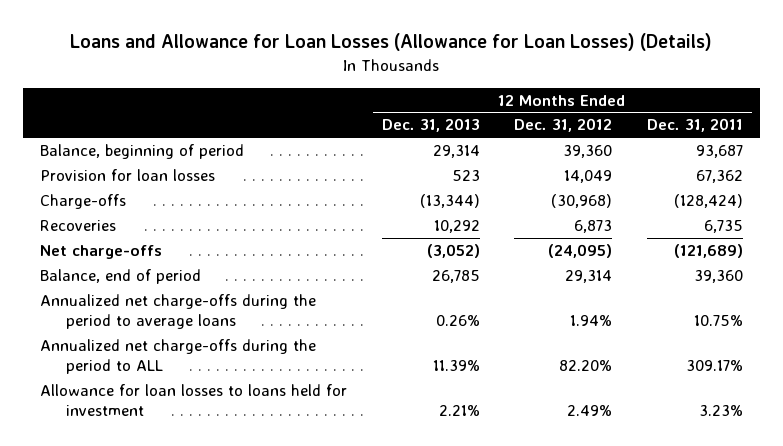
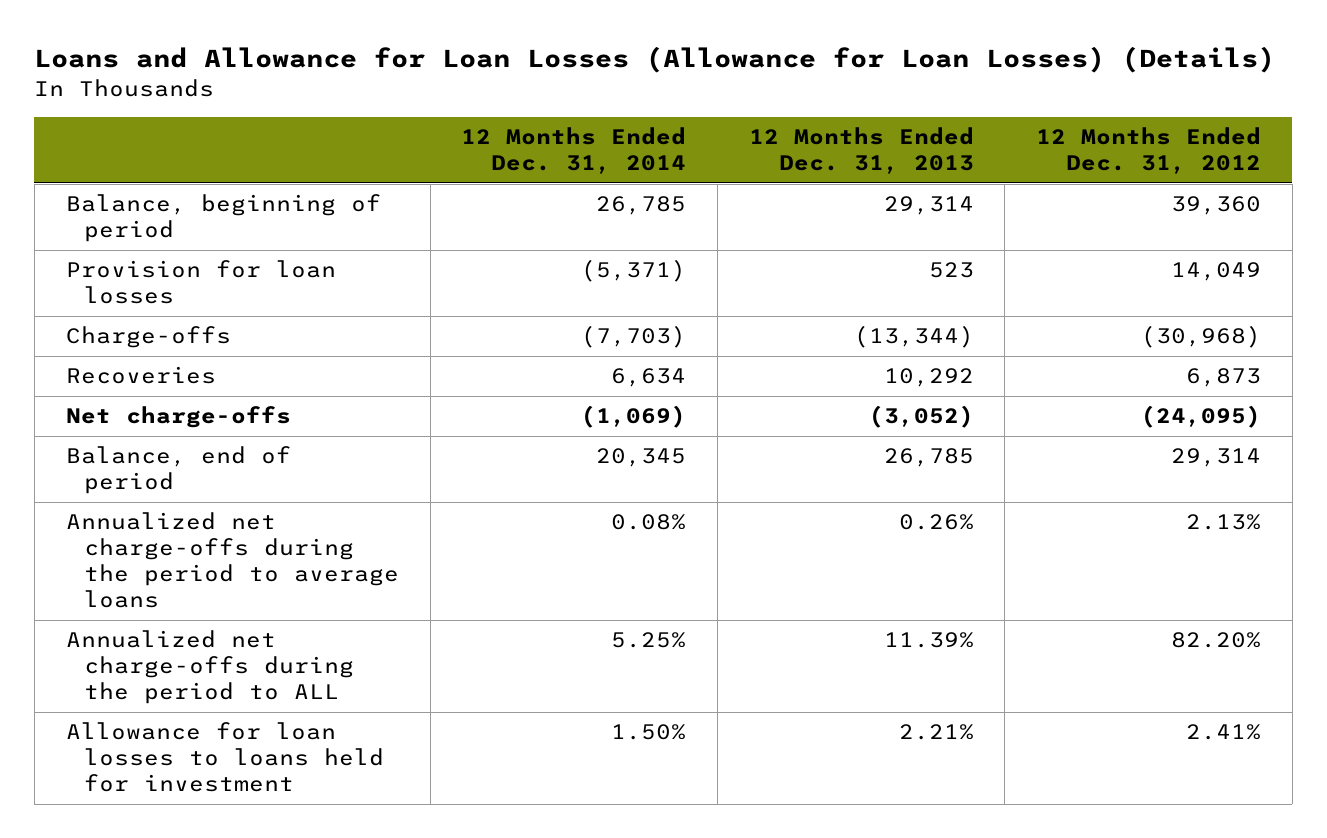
[646,118,743,133] Dec. 31, 2011 -> none
none -> [461,127,687,175] 12 Months Ended Dec. 31, 2014
[570,315,613,327] 1.94% -> [1186,514,1262,531] 2.13%
[567,405,613,417] 2.49% -> [1186,724,1262,741] 2.41%

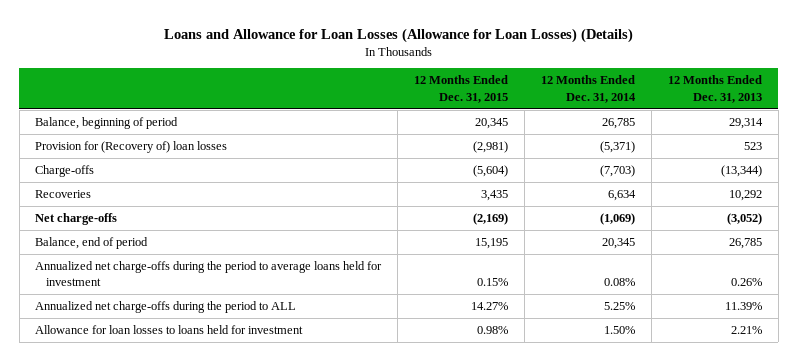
[1036,127,1262,175] 12 Months Ended Dec. 31, 2012 -> none
none -> [414,75,509,103] 12 Months Ended Dec. 31, 2015
[65,260,336,305] Provision for loan losses -> [35,140,228,153] Provision for (Recovery of) loan losses
[65,512,399,609] Annualized net charge-offs during the period to average loans -> [35,260,383,287] Annualized net charge-offs during the period to average loans held for investment

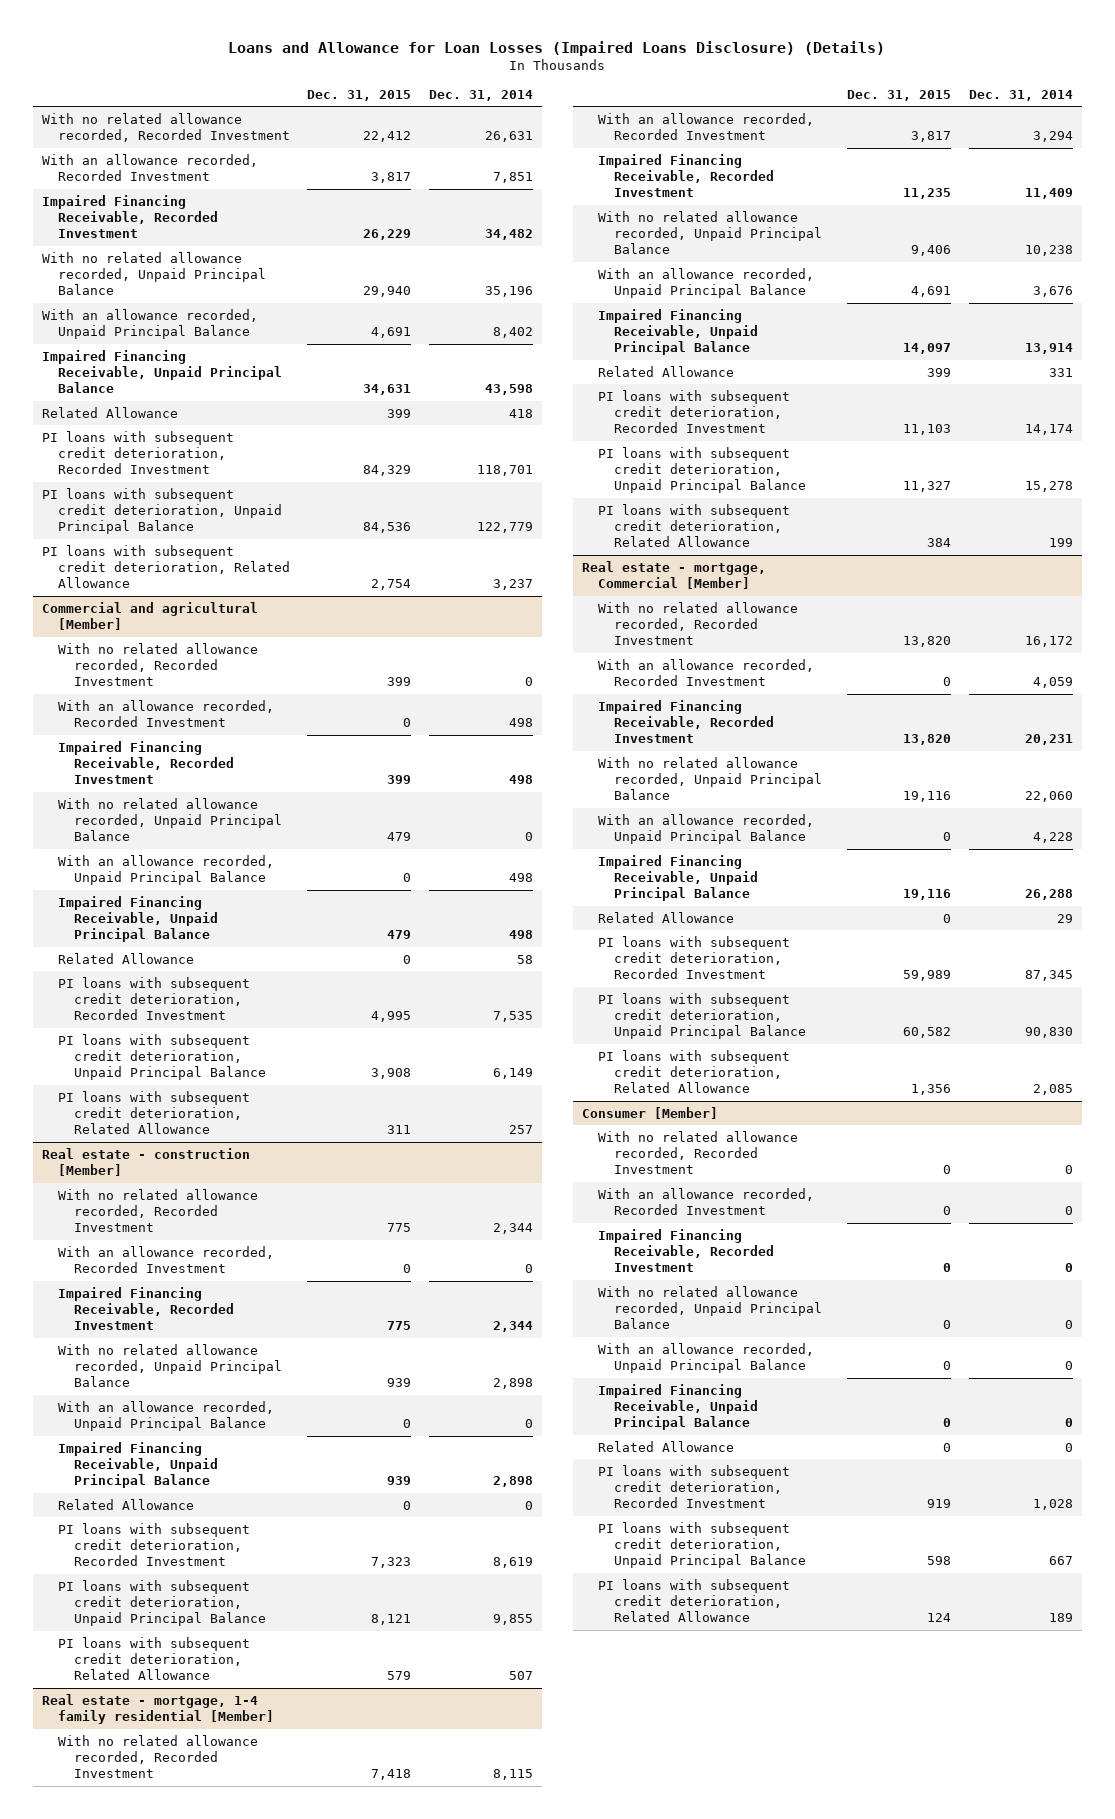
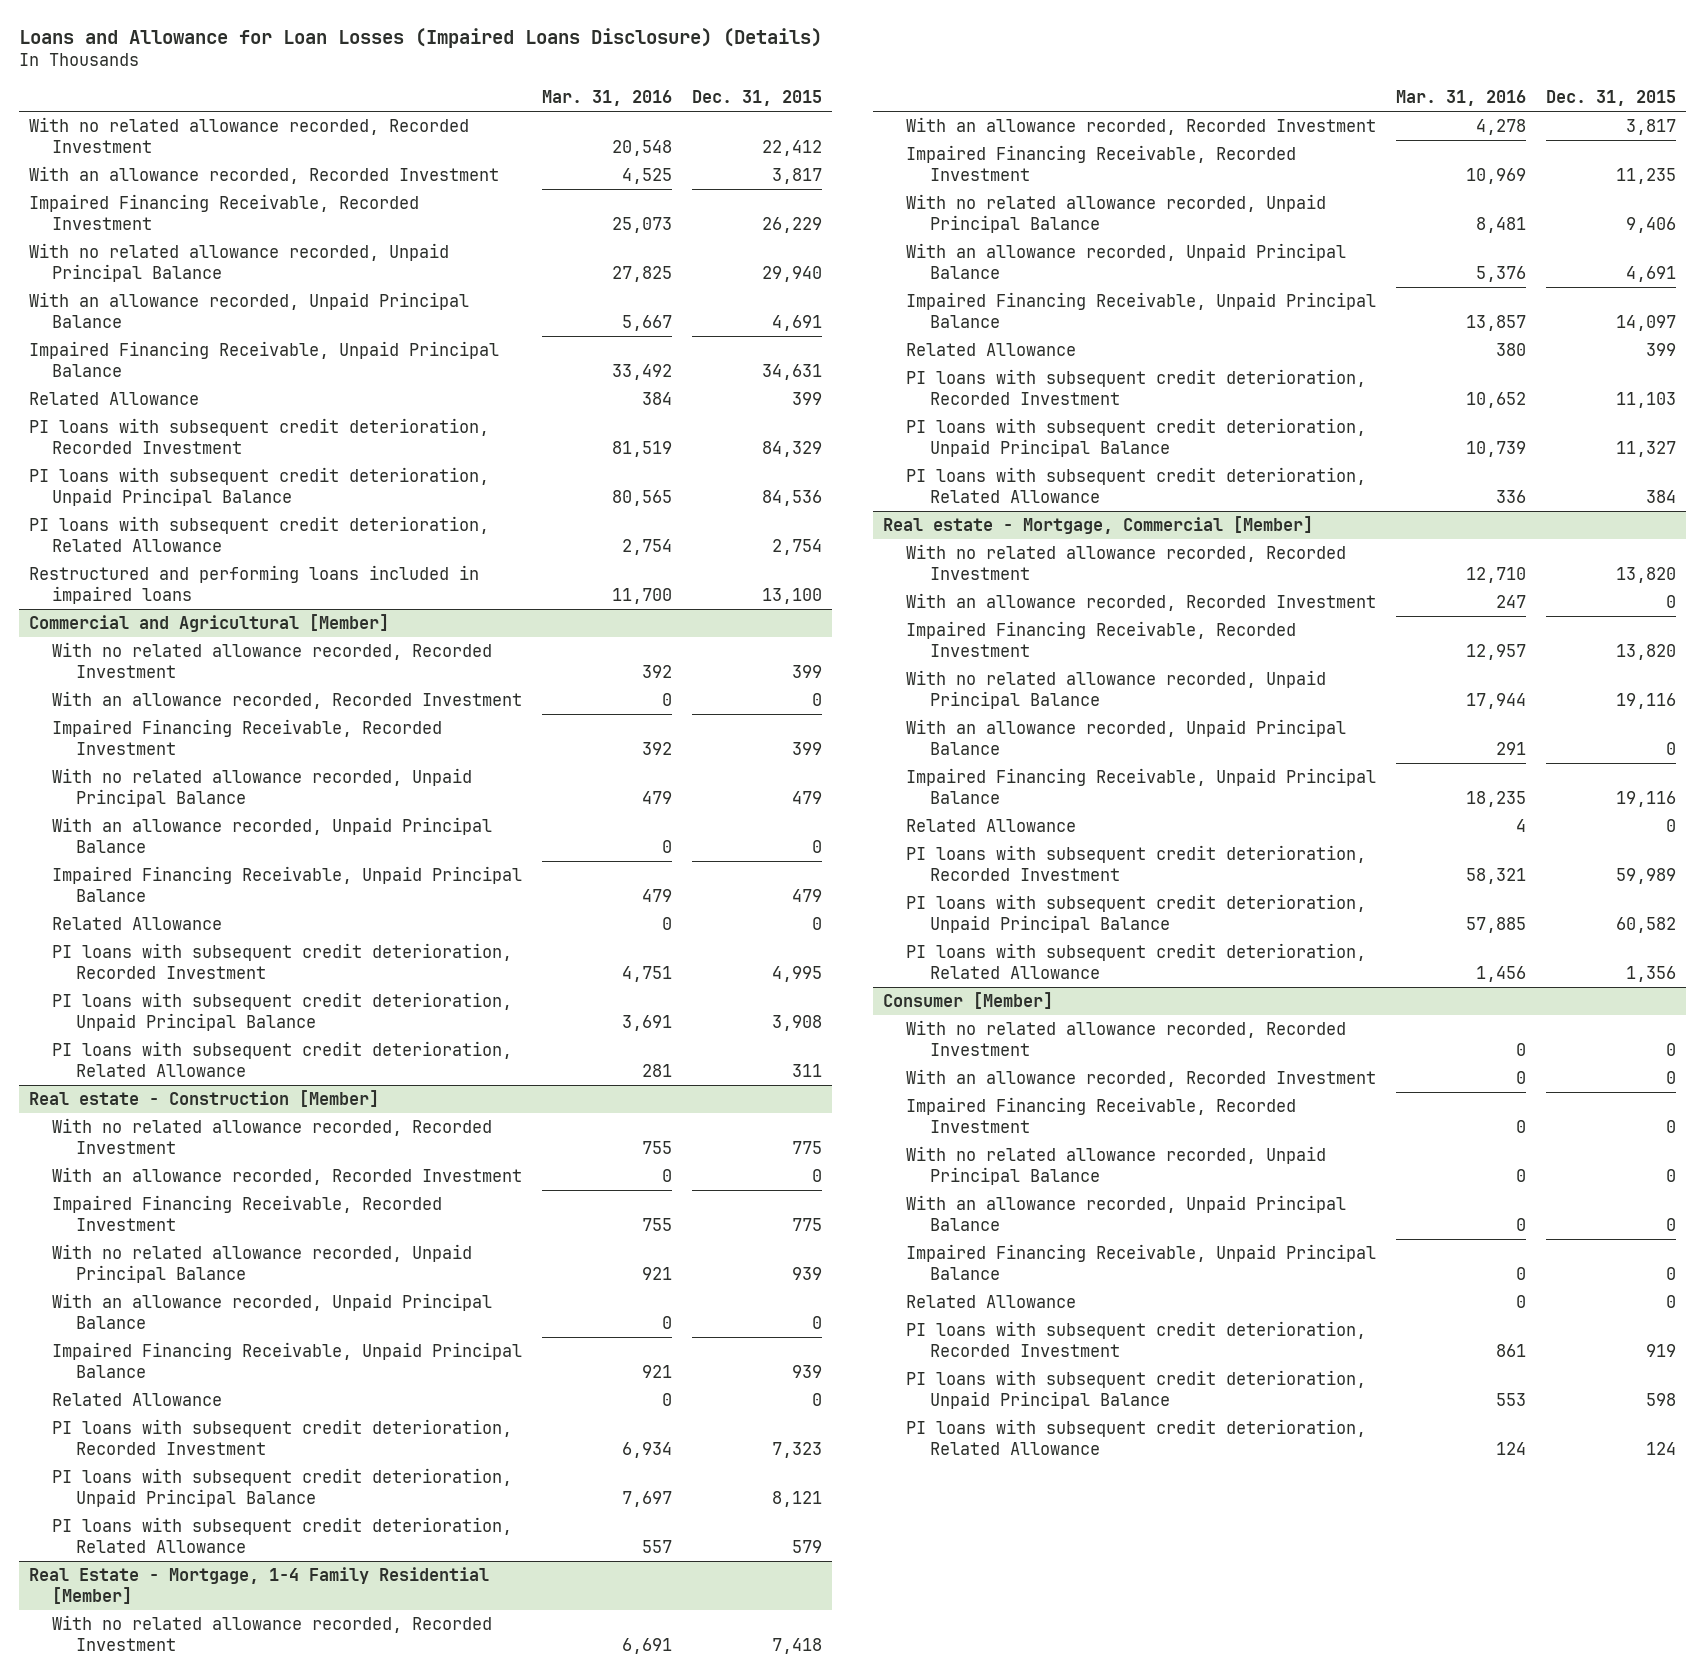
[428,89,533,101] Dec. 31, 2014 -> none
none -> [541,89,672,106] Mar. 31, 2016
none -> [28,565,479,605] Restructured and performing loans included in impaired loans
[41,601,258,631] Commercial and agricultural [Member] -> [28,614,389,633] Commercial and Agricultural [Member]
[41,1147,250,1177] Real estate - construction [Member] -> [28,1090,379,1108] Real estate - Construction [Member]
[41,1693,274,1725] Real estate - mortgage, 1-4 family residential [Member] -> [28,1567,489,1605] Real Estate - Mortgage, 1-4 Family Residential [Member]
[581,560,766,590] Real estate - mortgage, Commercial [Member] -> [882,516,1313,535] Real estate - Mortgage, Commercial [Member]

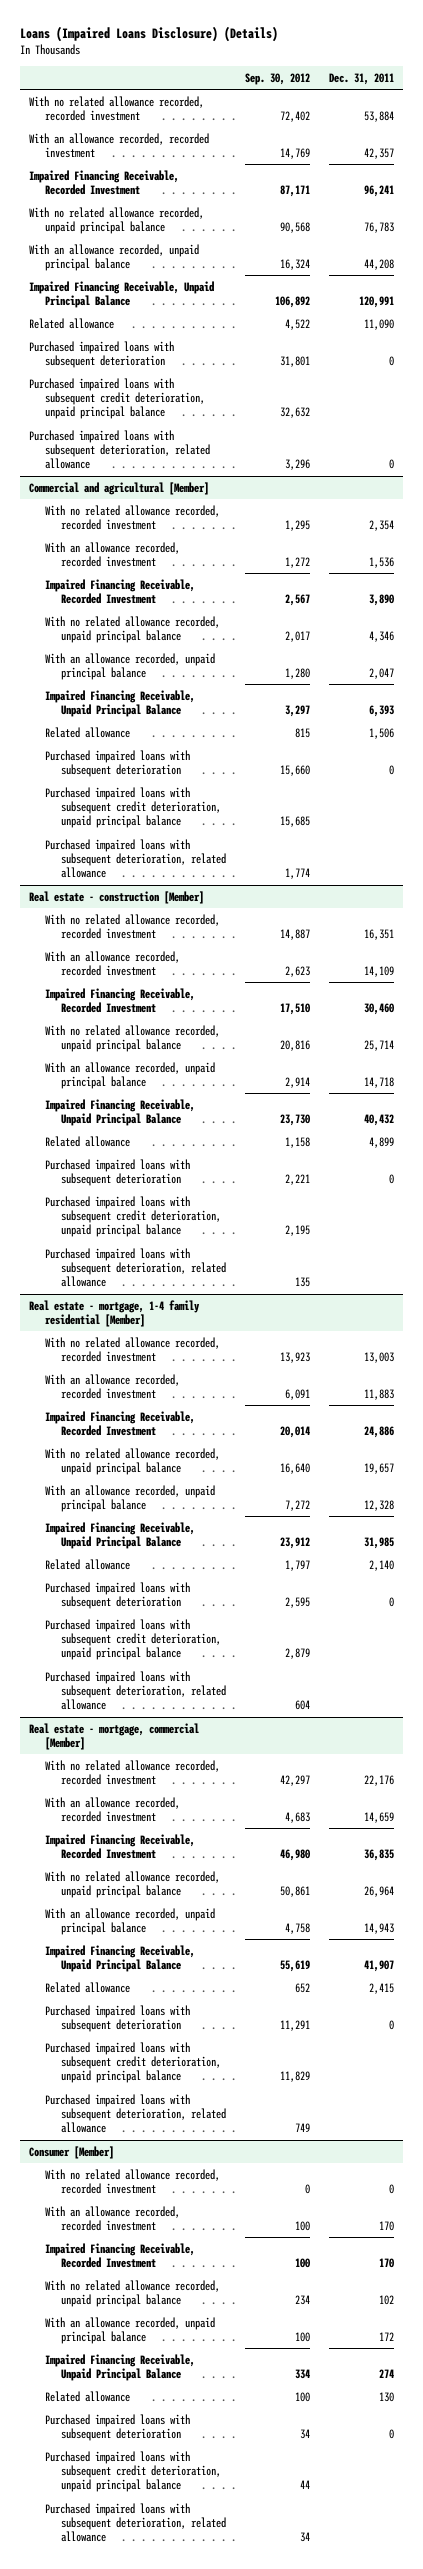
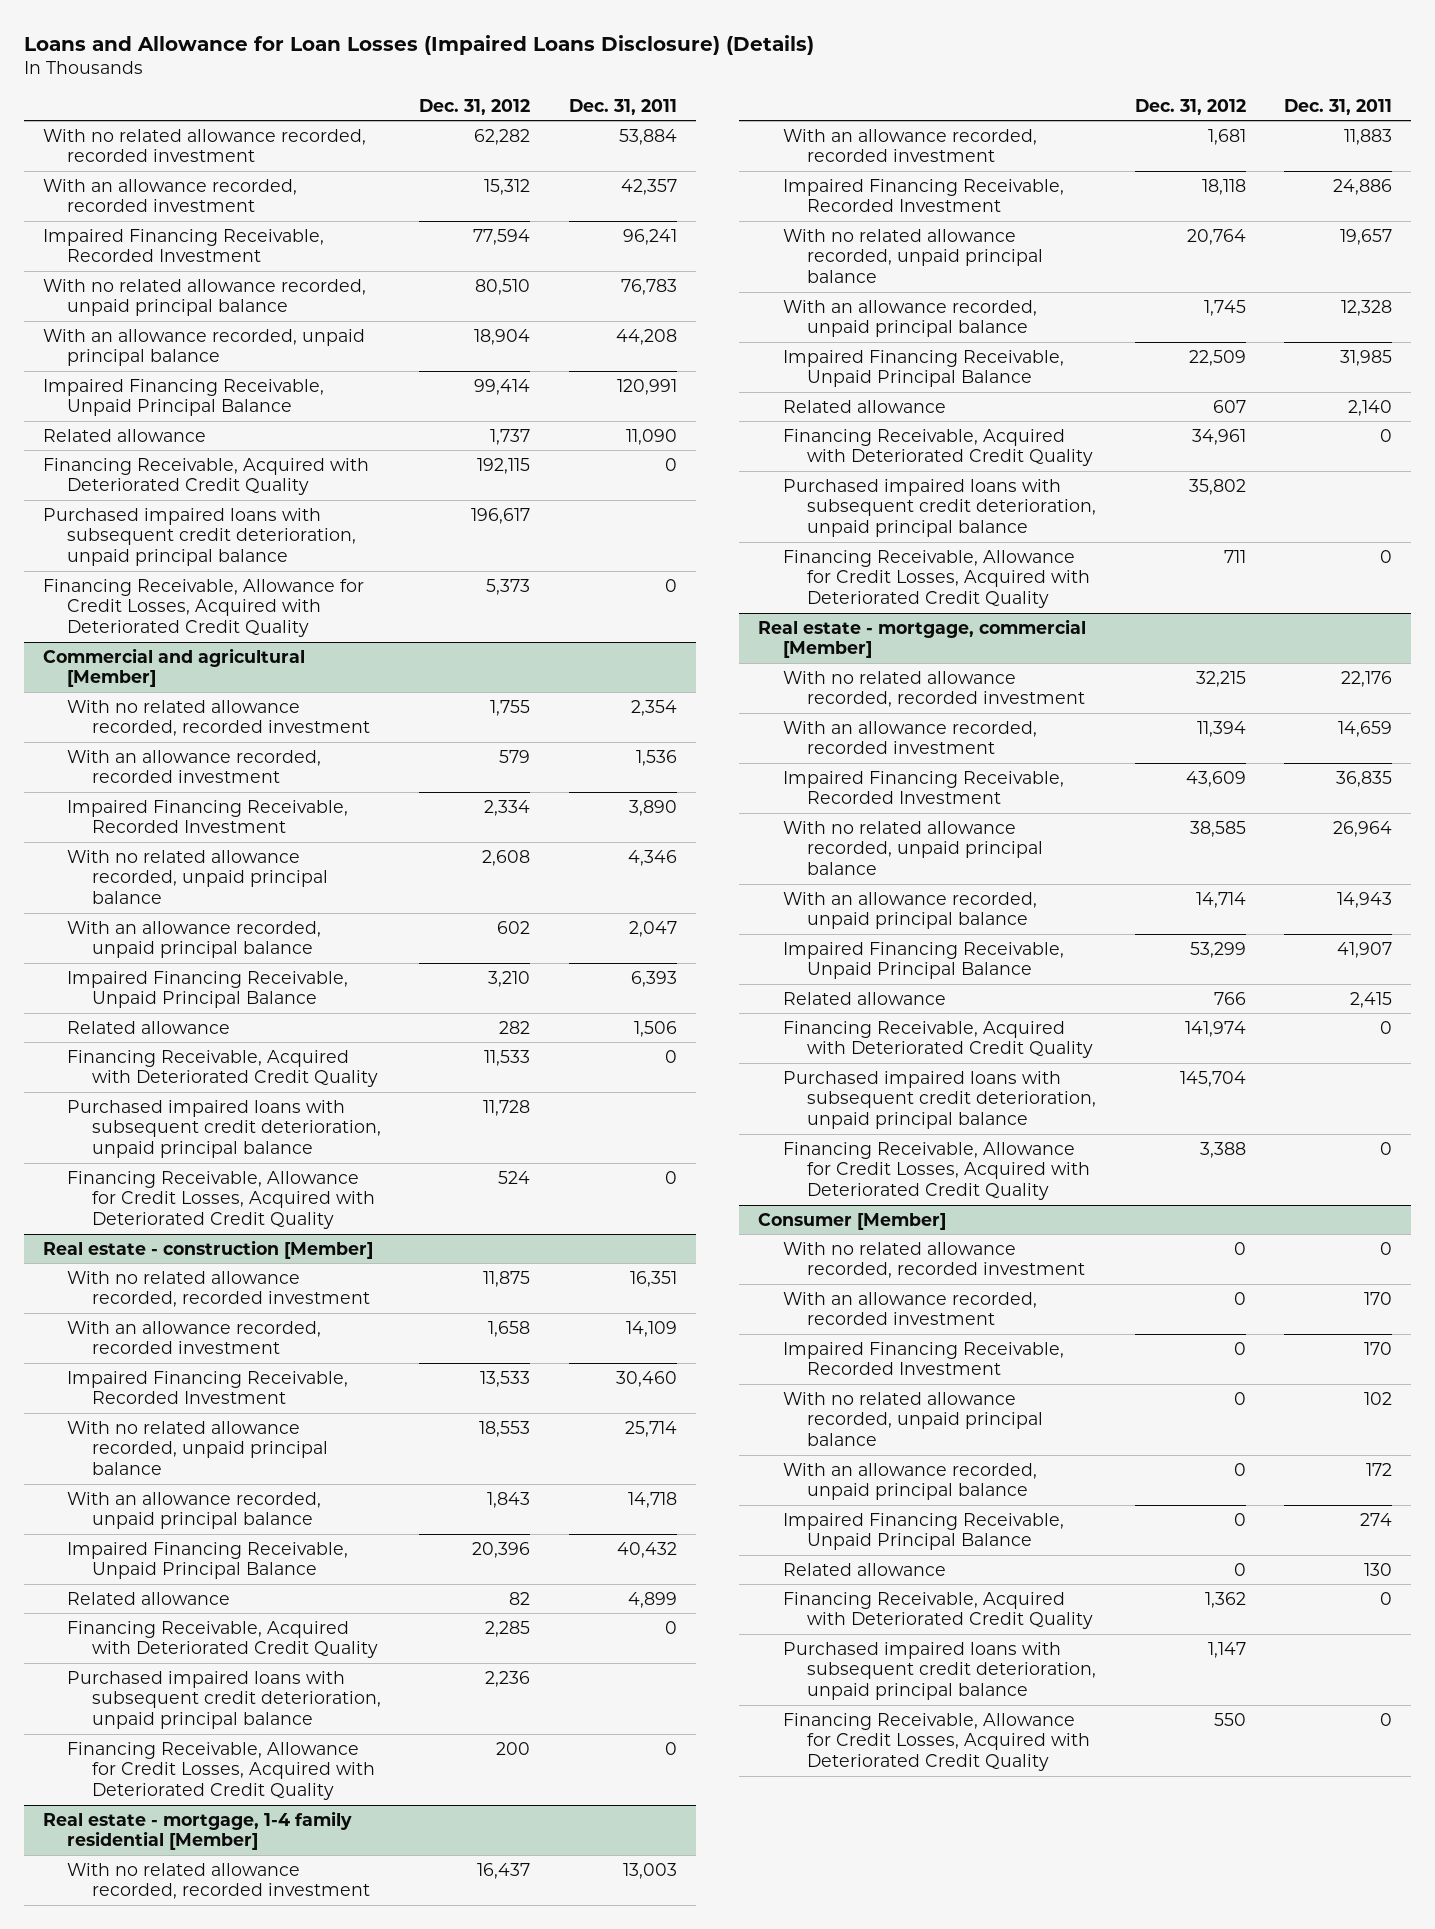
[19,26,278,43] Loans (Impaired Loans Disclosure) (Details) -> [23,34,814,55] Loans and Allowance for Loan Losses (Impaired Loans Disclosure) (Details)
[244,72,310,85] Sep. 30, 2012 -> none
none -> [419,98,531,115] Dec. 31, 2012
[29,340,175,368] Purchased impaired loans with subsequent deterioration -> none
none -> [42,457,369,496] Financing Receivable, Acquired with Deteriorated Credit Quality
[29,429,211,470] Purchased impaired loans with subsequent deterioration, related allowance -> none
none -> [42,578,364,638] Financing Receivable, Allowance for Credit Losses, Acquired with Deteriorated Credit Quality
[45,749,191,777] Purchased impaired loans with subsequent deterioration -> none
none -> [67,1049,378,1088] Financing Receivable, Acquired with Deteriorated Credit Quality
[45,838,227,879] Purchased impaired loans with subsequent deterioration, related allowance -> none
none -> [67,1170,375,1230] Financing Receivable, Allowance for Credit Losses, Acquired with Deteriorated Credit Quality
[45,1158,191,1186] Purchased impaired loans with subsequent deterioration -> none
none -> [67,1620,378,1659] Financing Receivable, Acquired with Deteriorated Credit Quality
[45,1247,227,1288] Purchased impaired loans with subsequent deterioration, related allowance -> none
none -> [67,1741,375,1801] Financing Receivable, Allowance for Credit Losses, Acquired with Deteriorated Credit Quality
[45,1581,191,1609] Purchased impaired loans with subsequent deterioration -> none
none -> [782,428,1094,467] Financing Receivable, Acquired with Deteriorated Credit Quality
[45,1670,227,1711] Purchased impaired loans with subsequent deterioration, related allowance -> none
none -> [782,549,1091,609] Financing Receivable, Allowance for Credit Losses, Acquired with Deteriorated Credit Quality
[45,2004,191,2032] Purchased impaired loans with subsequent deterioration -> none
none -> [782,1020,1094,1059] Financing Receivable, Acquired with Deteriorated Credit Quality
[45,2093,227,2134] Purchased impaired loans with subsequent deterioration, related allowance -> none
none -> [782,1141,1091,1201] Financing Receivable, Allowance for Credit Losses, Acquired with Deteriorated Credit Quality
[45,2413,191,2441] Purchased impaired loans with subsequent deterioration -> none
none -> [782,1591,1094,1630] Financing Receivable, Acquired with Deteriorated Credit Quality
[45,2502,227,2543] Purchased impaired loans with subsequent deterioration, related allowance -> none
none -> [782,1712,1091,1772] Financing Receivable, Allowance for Credit Losses, Acquired with Deteriorated Credit Quality

